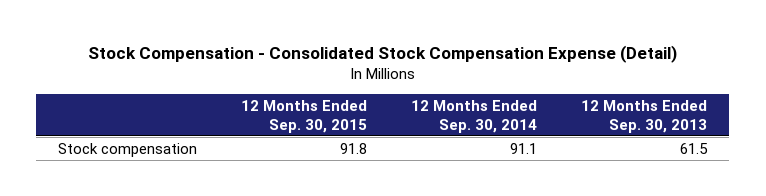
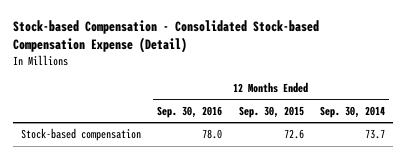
[87,45,677,64] Stock Compensation - Consolidated Stock Compensation Expense (Detail) -> [13,20,320,54] Stock-based Compensation - Consolidated Stock-based Compensation Expense (Detail)
[581,99,708,133] 12 Months Ended Sep. 30, 2013 -> none
none -> [157,105,223,118] Sep. 30, 2016
[58,142,198,157] Stock compensation -> [21,128,142,142] Stock-based compensation
[340,142,368,154] 91.8 -> [283,129,304,140] 72.6
[510,142,538,154] 91.1 -> [364,129,385,140] 73.7

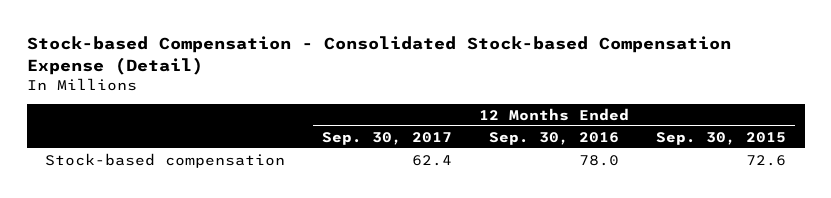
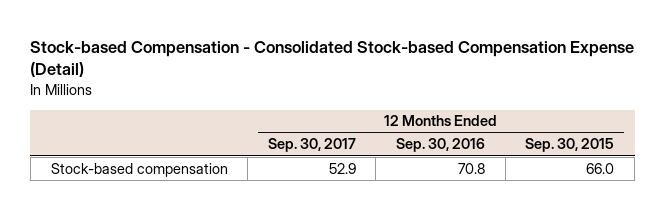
[412,154,453,166] 62.4 -> [328,162,356,174] 52.9
[579,154,620,166] 78.0 -> [458,162,486,174] 70.8
[746,154,787,166] 72.6 -> [586,162,615,174] 66.0

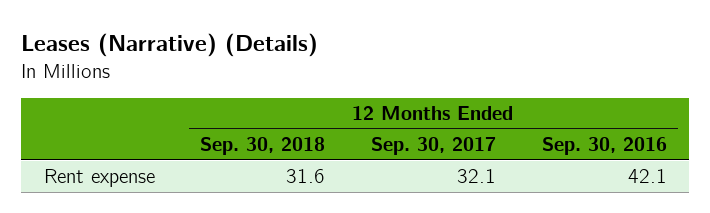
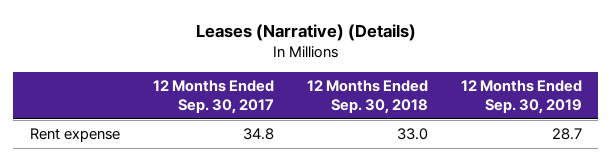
[541,137,667,156] Sep. 30, 2016 -> none
none -> [460,80,582,114] 12 Months Ended Sep. 30, 2019
[286,169,326,184] 31.6 -> [396,128,428,141] 33.0
[456,169,496,184] 32.1 -> [242,128,274,141] 34.8

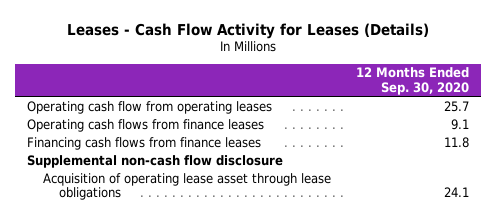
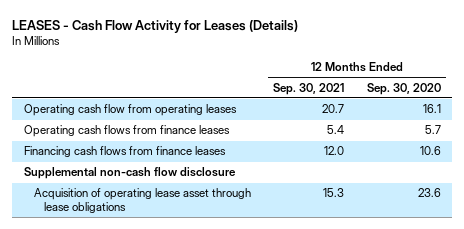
[67,22,430,39] Leases - Cash Flow Activity for Leases (Details) -> [12,19,299,33] LEASES - Cash Flow Activity for Leases (Details)
none -> [273,82,345,95] Sep. 30, 2021
[443,100,469,112] 25.7 -> [422,104,441,114] 16.1
[450,118,469,130] 9.1 -> [424,125,441,135] 5.7
[443,136,469,148] 11.8 -> [419,146,441,156] 10.6
[443,187,469,198] 24.1 -> [417,188,441,198] 23.6

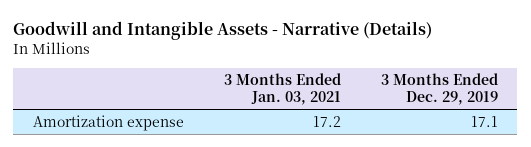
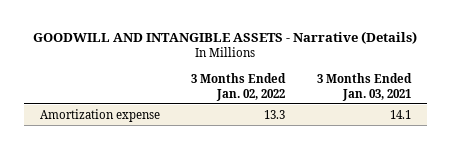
[13,21,433,41] Goodwill and Intangible Assets - Narrative (Details) -> [33,30,418,44] GOODWILL AND INTANGIBLE ASSETS - Narrative (Details)
[380,72,498,106] 3 Months Ended Dec. 29, 2019 -> none
none -> [191,72,287,101] 3 Months Ended Jan. 02, 2022
[312,116,341,128] 17.2 -> [389,110,411,120] 14.1

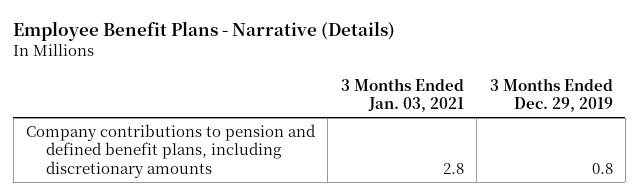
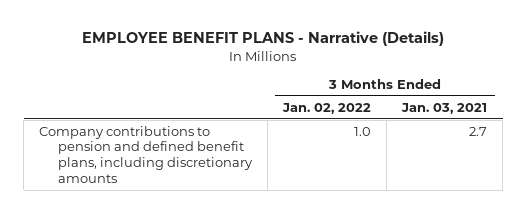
[13,21,396,42] Employee Benefit Plans - Narrative (Details) -> [82,31,445,47] EMPLOYEE BENEFIT PLANS - Narrative (Details)
[489,77,613,112] 3 Months Ended Dec. 29, 2019 -> none
none -> [282,102,372,114] Jan. 02, 2022
[442,162,464,174] 2.8 -> [469,126,488,136] 2.7

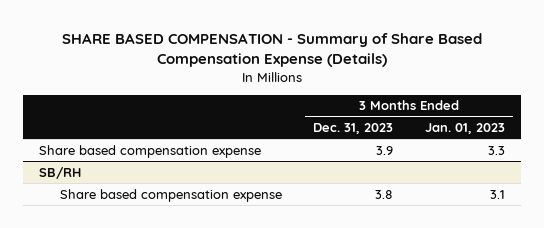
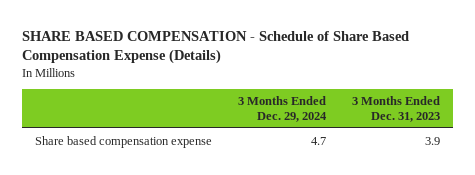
[62,32,483,68] SHARE BASED COMPENSATION - Summary of Share Based Compensation Expense (Details) -> [21,30,409,65] SHARE BASED COMPENSATION - Schedule of Share Based Compensation Expense (Details)
[424,123,505,135] Jan. 01, 2023 -> none
none -> [237,96,327,122] 3 Months Ended Dec. 29, 2024
[39,166,82,179] SB/RH -> none
[59,188,282,202] Share based compensation expense -> none

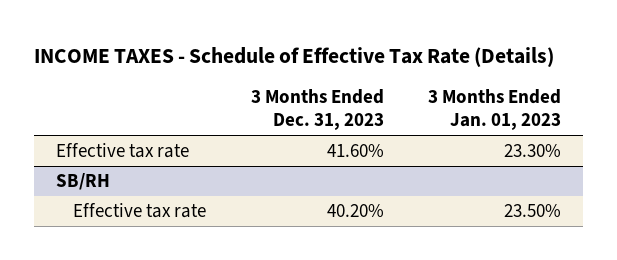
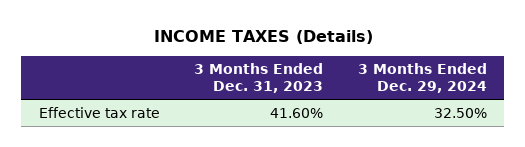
[33,46,554,67] INCOME TAXES - Schedule of Effective Tax Rate (Details) -> [153,30,373,45] INCOME TAXES (Details)
[428,89,562,131] 3 Months Ended Jan. 01, 2023 -> none
none -> [357,62,487,94] 3 Months Ended Dec. 29, 2024
[55,173,110,191] SB/RH -> none
[72,203,206,219] Effective tax rate -> none

